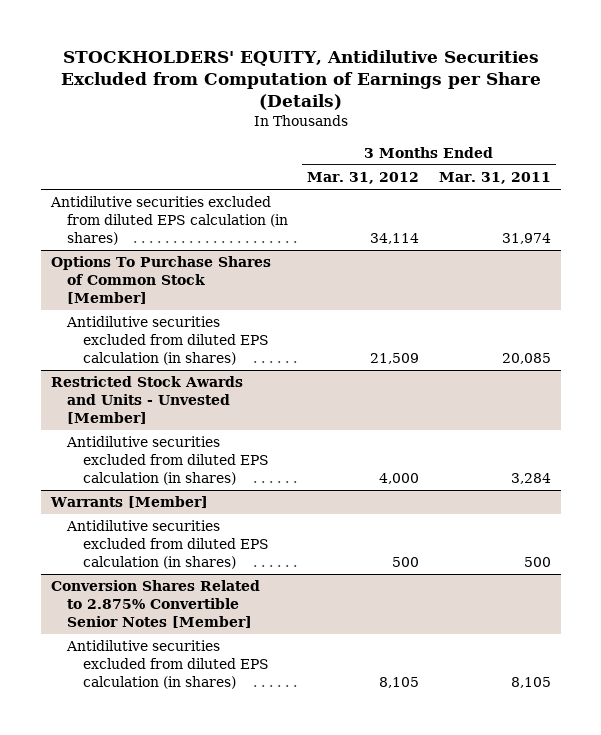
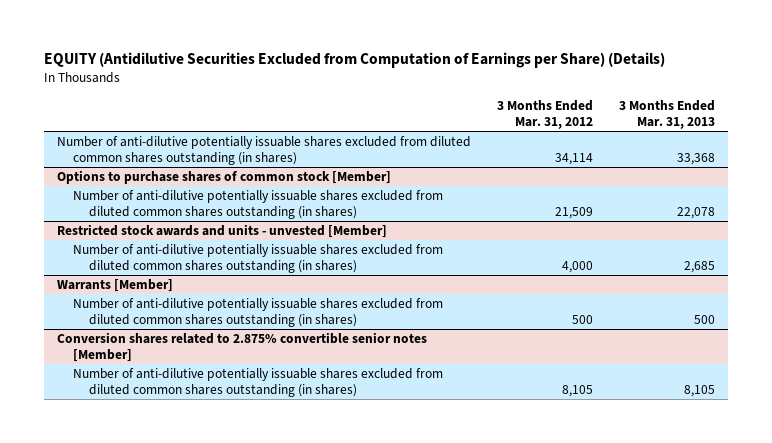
[60,49,541,111] STOCKHOLDERS' EQUITY, Antidilutive Securities Excluded from Computation of Earnings per Share (Details) -> [43,52,665,69] EQUITY (Antidilutive Securities Excluded from Computation of Earnings per Share) (Details)
[438,172,551,185] Mar. 31, 2011 -> none
none -> [619,99,716,129] 3 Months Ended Mar. 31, 2013
[49,196,288,246] Antidilutive securities excluded from diluted EPS calculation (in shares) -> [56,136,471,166] Number of anti-dilutive potentially issuable shares excluded from diluted common shares outstanding (in shares)
[50,256,271,305] Options To Purchase Shares of Common Stock [Member] -> [56,170,391,185] Options to purchase shares of common stock [Member]
[65,316,269,366] Antidilutive securities excluded from diluted EPS calculation (in shares) -> [72,190,443,220] Number of anti-dilutive potentially issuable shares excluded from diluted common shares outstanding (in shares)
[50,376,243,425] Restricted Stock Awards and Units - Unvested [Member] -> [56,224,387,239] Restricted stock awards and units - unvested [Member]
[65,436,269,486] Antidilutive securities excluded from diluted EPS calculation (in shares) -> [72,244,443,274] Number of anti-dilutive potentially issuable shares excluded from diluted common shares outstanding (in shares)
[65,520,269,570] Antidilutive securities excluded from diluted EPS calculation (in shares) -> [72,298,443,328] Number of anti-dilutive potentially issuable shares excluded from diluted common shares outstanding (in shares)
[50,580,260,629] Conversion Shares Related to 2.875% Convertible Senior Notes [Member] -> [56,332,427,363] Conversion shares related to 2.875% convertible senior notes [Member]
[65,640,269,690] Antidilutive securities excluded from diluted EPS calculation (in shares) -> [72,368,443,398] Number of anti-dilutive potentially issuable shares excluded from diluted common shares outstanding (in shares)

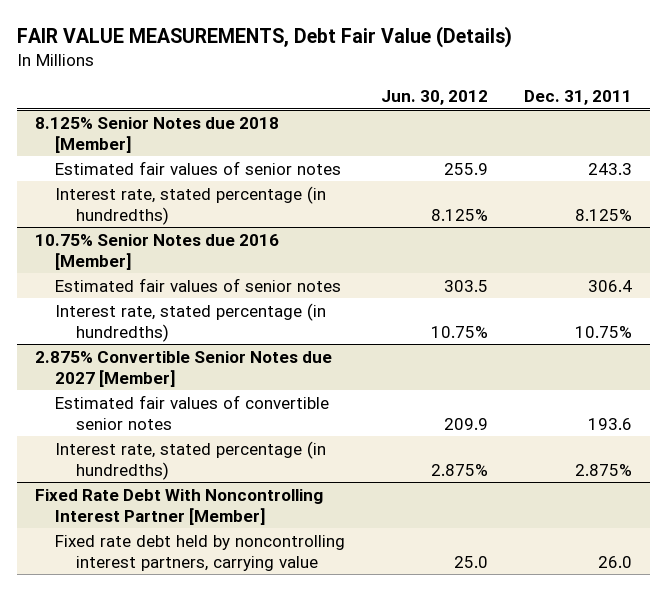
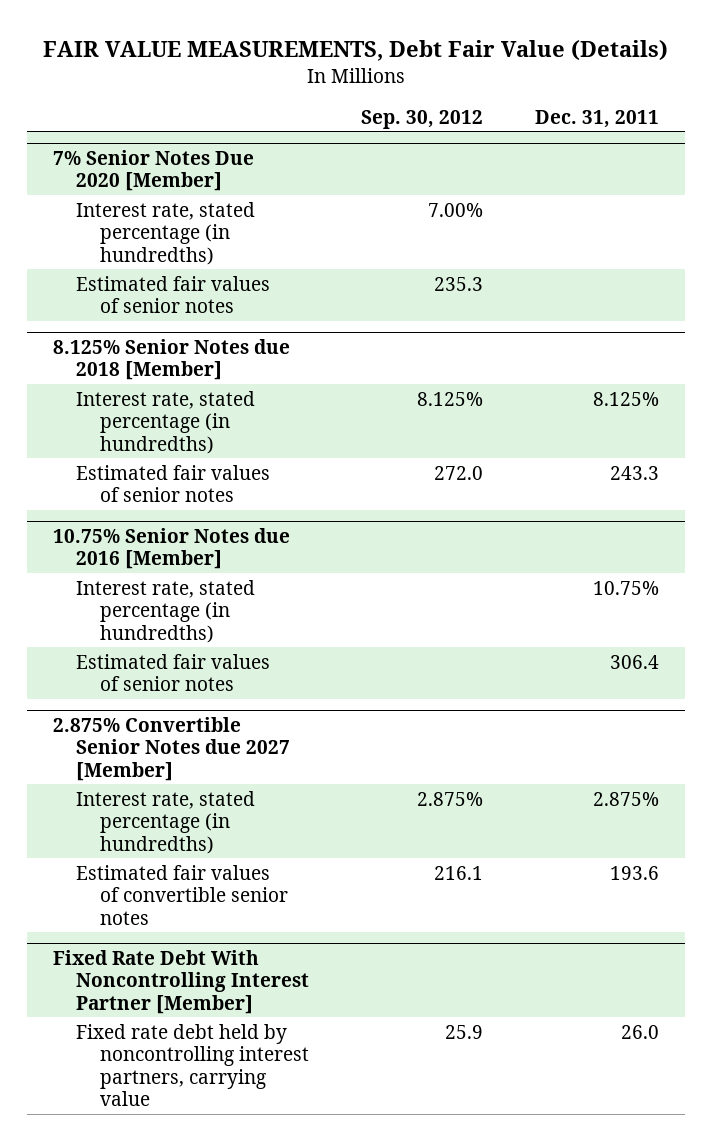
[381,89,489,105] Jun. 30, 2012 -> none
none -> [361,109,484,129] Sep. 30, 2012
none -> [53,149,255,192] 7% Senior Notes Due 2020 [Member]
none -> [76,201,256,265] Interest rate, stated percentage (in hundredths)
none -> [76,275,271,314] Estimated fair values of senior notes
[55,160,342,175] Estimated fair values of senior notes -> [76,464,271,503] Estimated fair values of senior notes
[55,277,342,292] Estimated fair values of senior notes -> [76,653,271,692] Estimated fair values of senior notes
[55,394,330,430] Estimated fair values of convertible senior notes -> [76,864,288,925] Estimated fair values of convertible senior notes

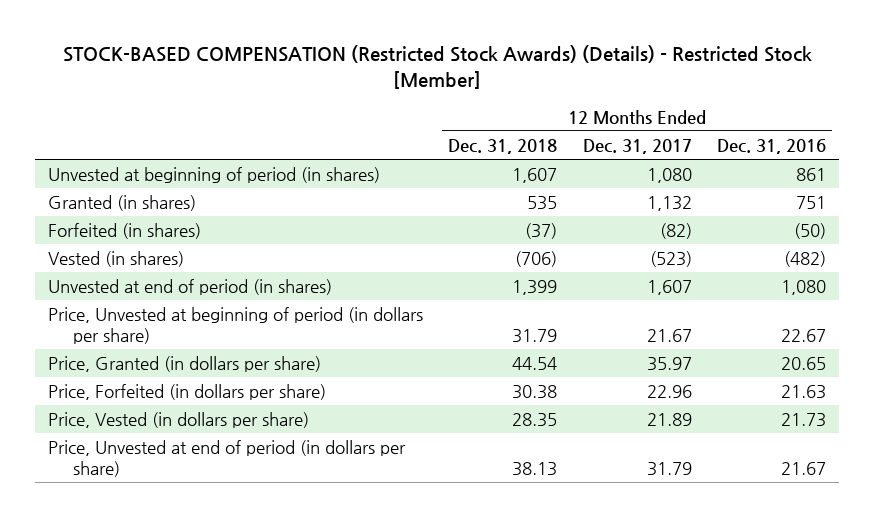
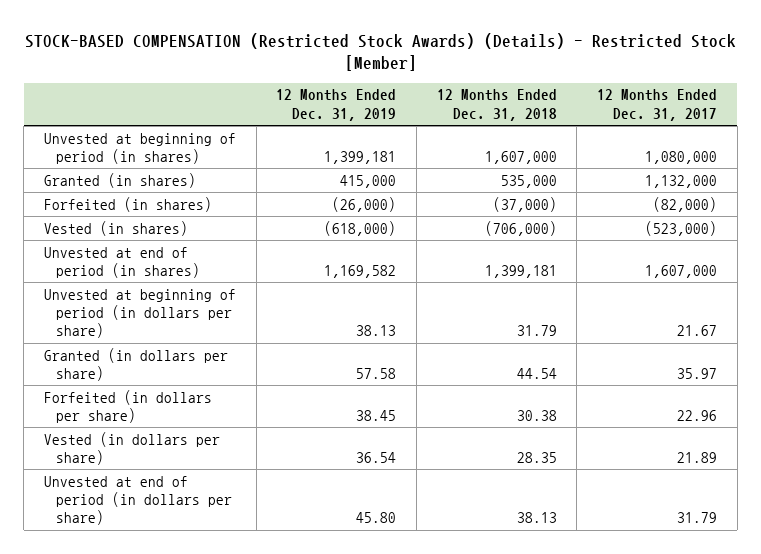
[716,138,826,154] Dec. 31, 2016 -> none
none -> [276,89,397,121] 12 Months Ended Dec. 31, 2019
[512,167,558,183] 1,607 -> [484,150,557,164] 1,607,000
[646,167,692,183] 1,080 -> [645,150,718,164] 1,080,000
[527,195,558,210] 535 -> [500,174,557,188] 535,000
[646,195,692,211] 1,132 -> [645,174,718,188] 1,132,000
[525,222,558,239] (37) -> [492,196,557,212] (37,000)
[659,222,692,239] (82) -> [653,196,718,212] (82,000)
[515,250,558,267] (706) -> [484,220,557,236] (706,000)
[649,250,692,267] (523) -> [645,220,718,236] (523,000)
[512,279,558,295] 1,399 -> [484,264,557,278] 1,399,181
[646,279,692,295] 1,607 -> [645,264,718,278] 1,607,000
[47,306,423,344] Price, Unvested at beginning of period (in dollars per share) -> [43,288,236,339] Unvested at beginning of period (in dollars per share)
[47,355,321,372] Price, Granted (in dollars per share) -> [43,347,228,381] Granted (in dollars per share)
[47,383,326,400] Price, Forfeited (in dollars per share) -> [43,389,212,423] Forfeited (in dollars per share)
[47,411,309,428] Price, Vested (in dollars per share) -> [43,431,220,465] Vested (in dollars per share)
[47,439,406,477] Price, Unvested at end of period (in dollars per share) -> [43,475,233,526] Unvested at end of period (in dollars per share)

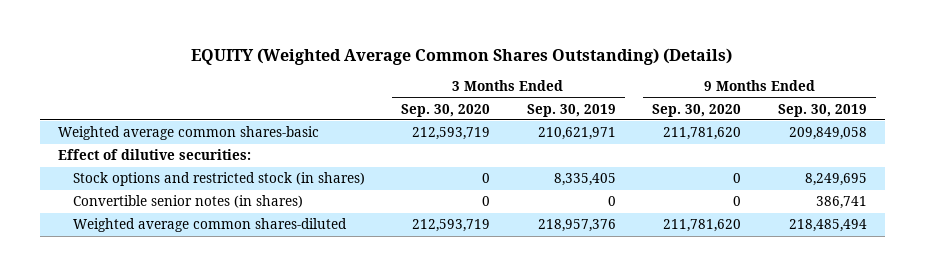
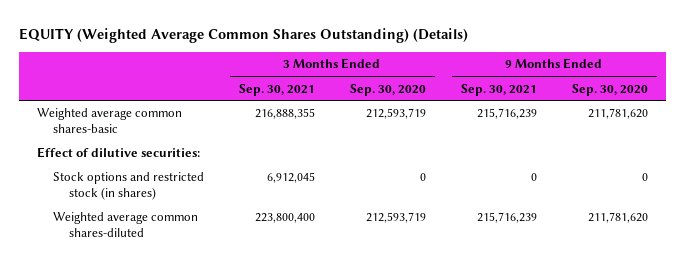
[526,103,616,117] Sep. 30, 2019 -> none
[777,103,867,117] Sep. 30, 2019 -> none
none -> [238,83,315,96] Sep. 30, 2021
none -> [460,83,537,96] Sep. 30, 2021
[72,195,303,209] Convertible senior notes (in shares) -> none

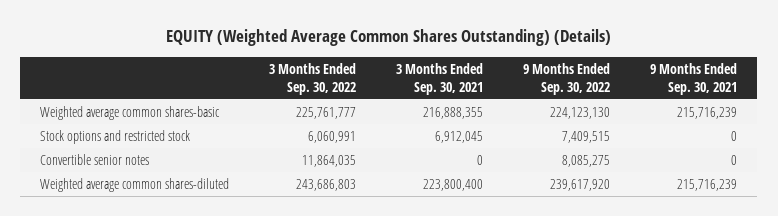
[349,83,426,96] Sep. 30, 2020 -> none
[572,83,649,96] Sep. 30, 2020 -> none
none -> [269,62,357,95] 3 Months Ended Sep. 30, 2022
none -> [523,62,611,95] 9 Months Ended Sep. 30, 2022
[36,147,200,159] Effect of dilutive securities: -> none
[52,172,204,200] Stock options and restricted stock (in shares) -> [40,129,191,144] Stock options and restricted stock
none -> [40,153,150,165] Convertible senior notes

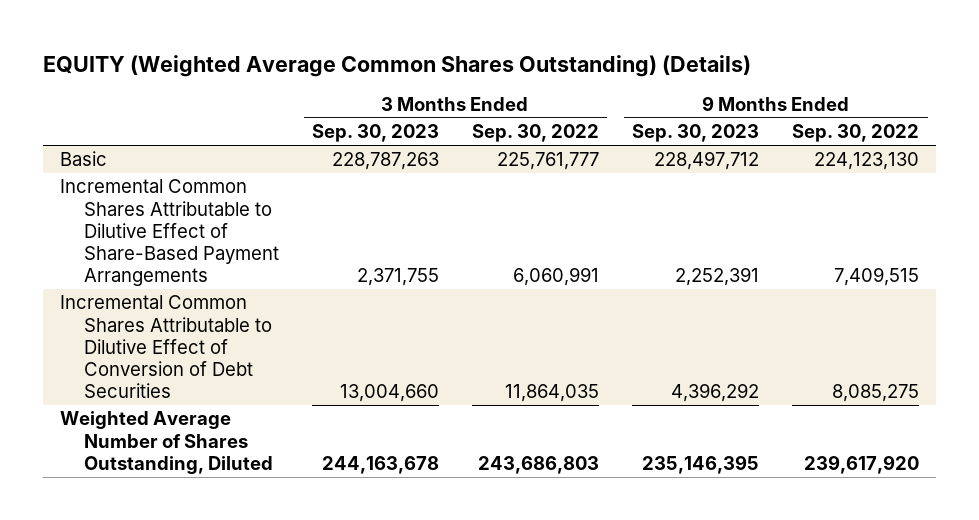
[396,62,484,95] 3 Months Ended Sep. 30, 2021 -> none
[650,62,738,95] 9 Months Ended Sep. 30, 2021 -> none
none -> [311,124,439,143] Sep. 30, 2023
none -> [632,124,760,143] Sep. 30, 2023
[40,105,221,120] Weighted average common shares-basic -> [59,151,107,167] Basic
[40,129,191,144] Stock options and restricted stock -> [59,179,279,287] Incremental Common Shares Attributable to Dilutive Effect of Share-Based Payment Arrangements
[40,153,150,165] Convertible senior notes -> [59,295,272,399] Incremental Common Shares Attributable to Dilutive Effect of Conversion of Debt Securities
[40,177,230,192] Weighted average common shares-diluted -> [59,411,273,474] Weighted Average Number of Shares Outstanding, Diluted

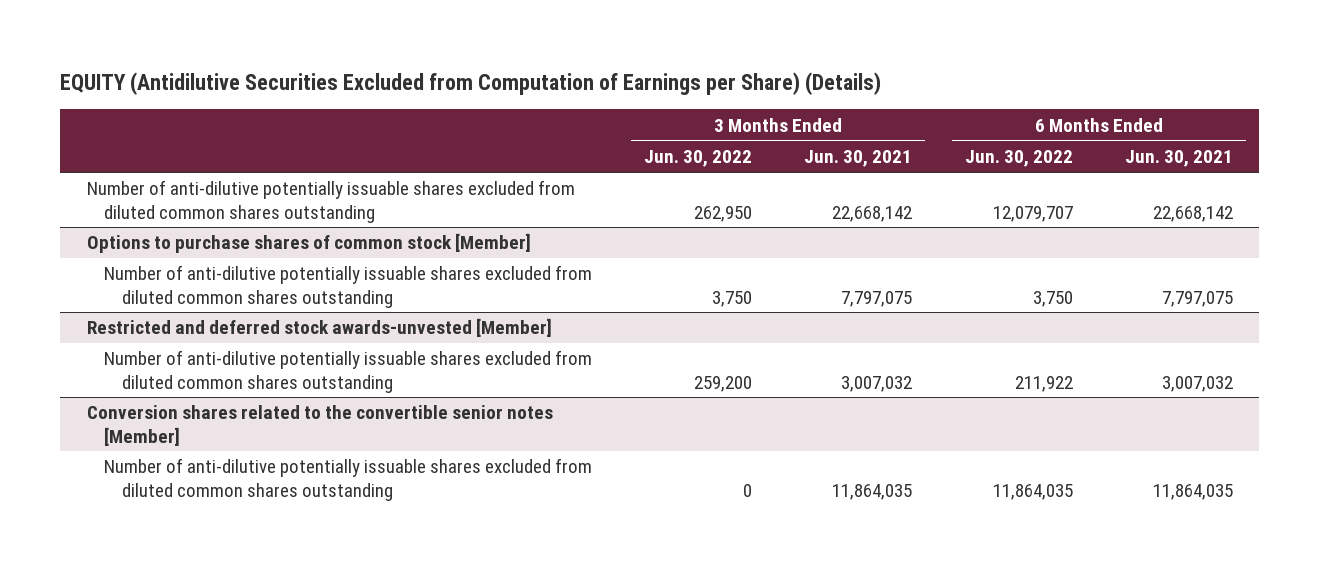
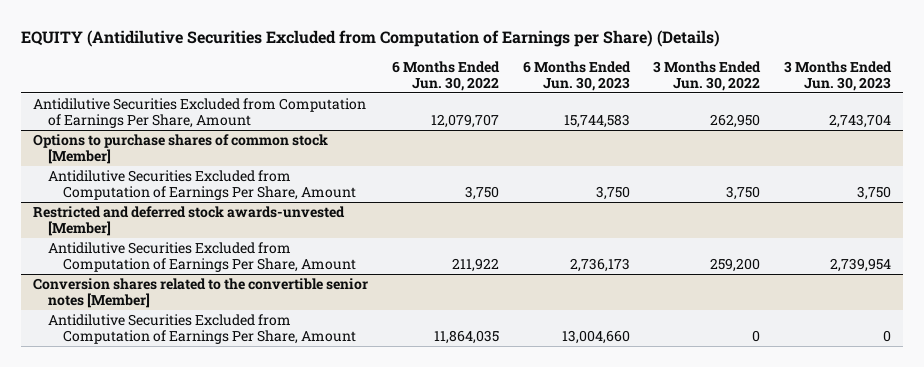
[804,150,913,168] Jun. 30, 2021 -> none
[1124,150,1233,168] Jun. 30, 2021 -> none
none -> [522,60,631,91] 6 Months Ended Jun. 30, 2023
none -> [784,60,893,91] 3 Months Ended Jun. 30, 2023
[86,180,575,223] Number of anti-dilutive potentially issuable shares excluded from diluted common shares outstanding -> [33,97,367,128] Antidilutive Securities Excluded from Computation of Earnings Per Share, Amount
[104,265,593,308] Number of anti-dilutive potentially issuable shares excluded from diluted common shares outstanding -> [48,169,357,200] Antidilutive Securities Excluded from Computation of Earnings Per Share, Amount
[104,350,593,393] Number of anti-dilutive potentially issuable shares excluded from diluted common shares outstanding -> [48,241,357,272] Antidilutive Securities Excluded from Computation of Earnings Per Share, Amount
[104,458,593,501] Number of anti-dilutive potentially issuable shares excluded from diluted common shares outstanding -> [48,313,357,344] Antidilutive Securities Excluded from Computation of Earnings Per Share, Amount

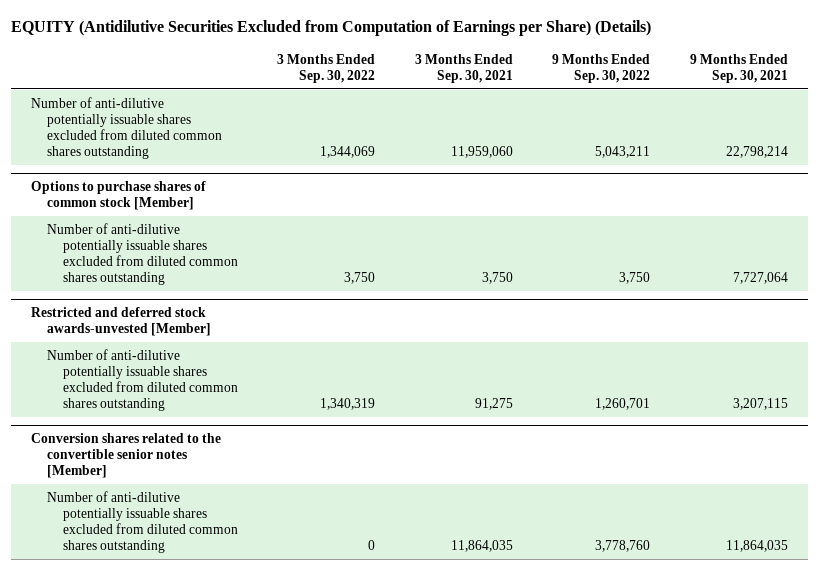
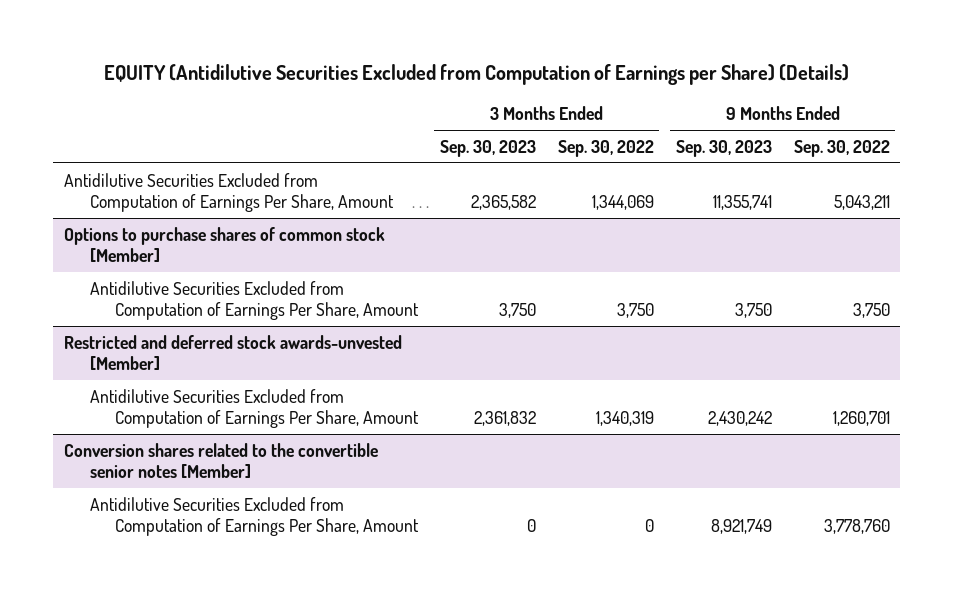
[414,53,513,83] 3 Months Ended Sep. 30, 2021 -> none
[690,53,789,83] 9 Months Ended Sep. 30, 2021 -> none
none -> [439,139,536,157] Sep. 30, 2023
none -> [675,139,772,157] Sep. 30, 2023
[30,96,222,159] Number of anti-dilutive potentially issuable shares excluded from diluted common shares outstanding -> [64,172,394,213] Antidilutive Securities Excluded from Computation of Earnings Per Share, Amount
[46,222,238,285] Number of anti-dilutive potentially issuable shares excluded from diluted common shares outstanding -> [89,280,419,321] Antidilutive Securities Excluded from Computation of Earnings Per Share, Amount
[46,348,238,411] Number of anti-dilutive potentially issuable shares excluded from diluted common shares outstanding -> [89,388,419,429] Antidilutive Securities Excluded from Computation of Earnings Per Share, Amount
[46,490,238,553] Number of anti-dilutive potentially issuable shares excluded from diluted common shares outstanding -> [89,496,419,537] Antidilutive Securities Excluded from Computation of Earnings Per Share, Amount

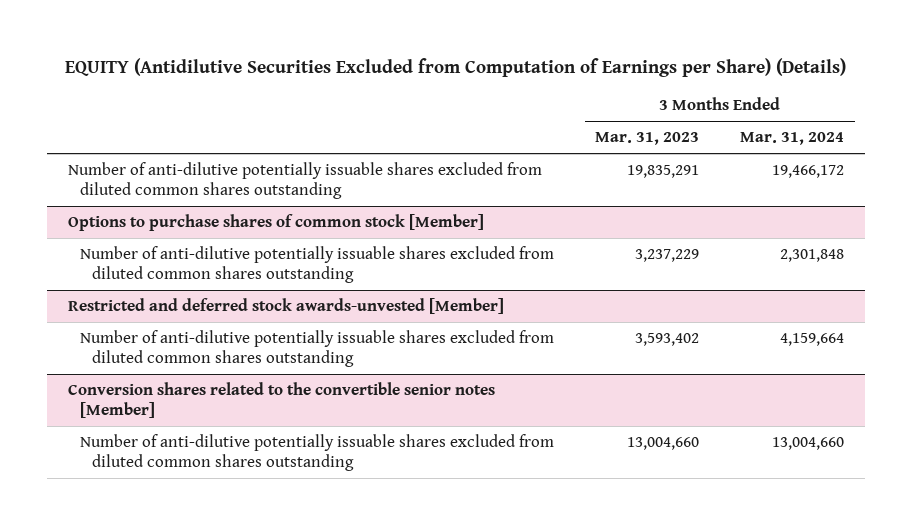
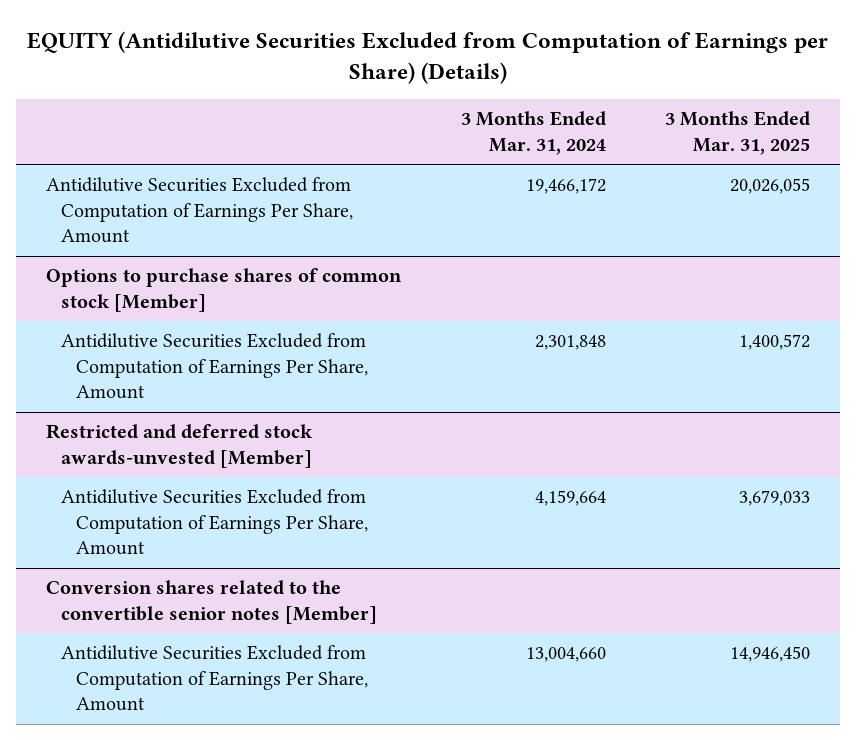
[595,132,700,146] Mar. 31, 2023 -> none
none -> [665,111,811,155] 3 Months Ended Mar. 31, 2025
[67,162,542,200] Number of anti-dilutive potentially issuable shares excluded from diluted common shares outstanding -> [46,177,353,244] Antidilutive Securities Excluded from Computation of Earnings Per Share, Amount
[80,246,555,284] Number of anti-dilutive potentially issuable shares excluded from diluted common shares outstanding -> [60,333,368,400] Antidilutive Securities Excluded from Computation of Earnings Per Share, Amount
[80,330,555,368] Number of anti-dilutive potentially issuable shares excluded from diluted common shares outstanding -> [60,489,368,556] Antidilutive Securities Excluded from Computation of Earnings Per Share, Amount
[80,434,555,472] Number of anti-dilutive potentially issuable shares excluded from diluted common shares outstanding -> [60,645,368,712] Antidilutive Securities Excluded from Computation of Earnings Per Share, Amount

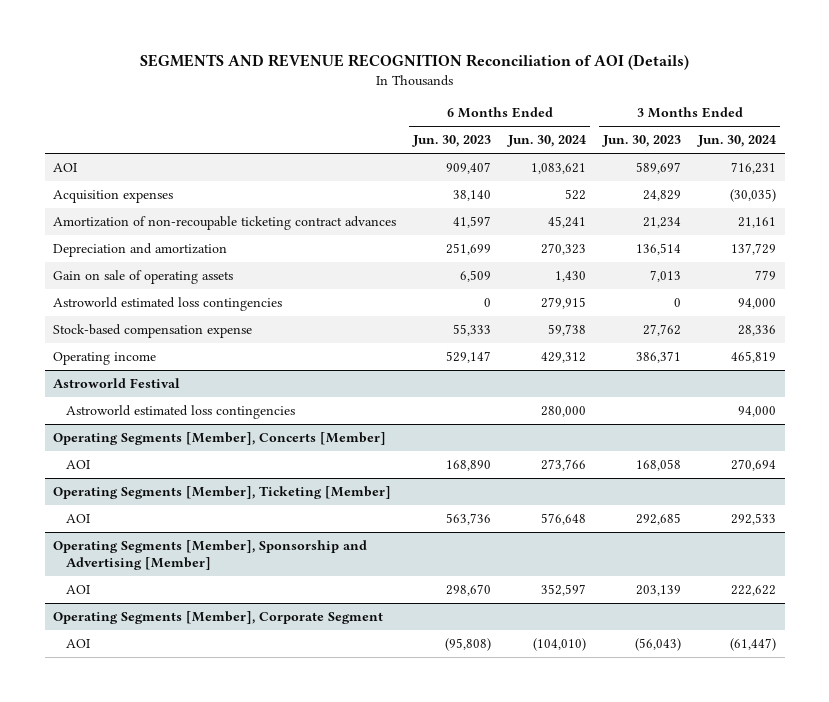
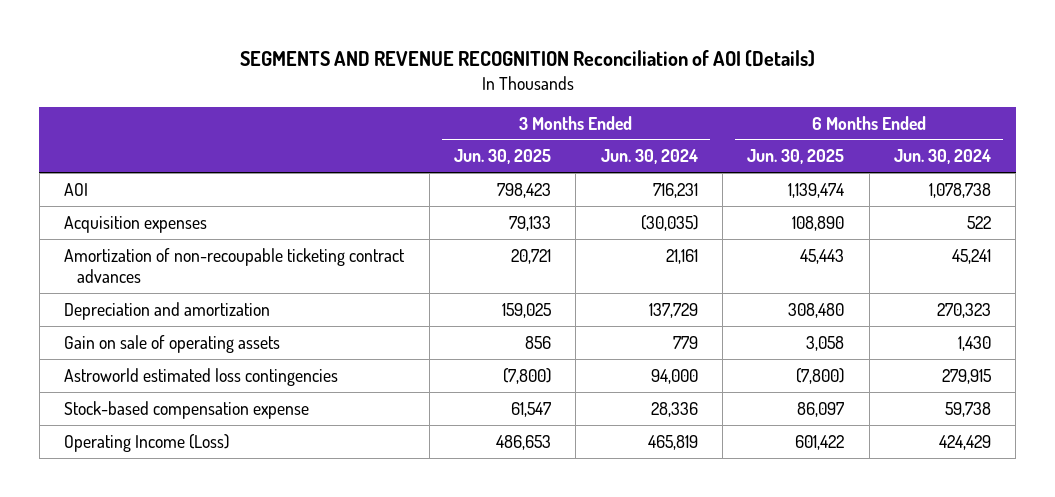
[412,135,492,148] Jun. 30, 2023 -> none
[602,135,682,148] Jun. 30, 2023 -> none
none -> [453,149,551,165] Jun. 30, 2025
none -> [747,149,845,165] Jun. 30, 2025
[531,163,587,175] 1,083,621 -> [928,182,991,198] 1,078,738
[53,378,181,389] Astroworld Festival -> none
[65,405,295,420] Astroworld estimated loss contingencies -> none
[53,432,387,446] Operating Segments [Member], Concerts [Member] -> none
[65,460,90,470] AOI -> none
[53,486,392,500] Operating Segments [Member], Ticketing [Member] -> none
[65,514,90,524] AOI -> none
[53,540,368,570] Operating Segments [Member], Sponsorship and Advertising [Member] -> none
[65,585,90,595] AOI -> none
[53,611,384,625] Operating Segments [Member], Corporate Segment -> none
[65,639,90,649] AOI -> none
[53,352,157,366] Operating income -> [64,433,230,452] Operating Income (Loss)
[541,352,587,364] 429,312 -> [938,434,991,450] 424,429

